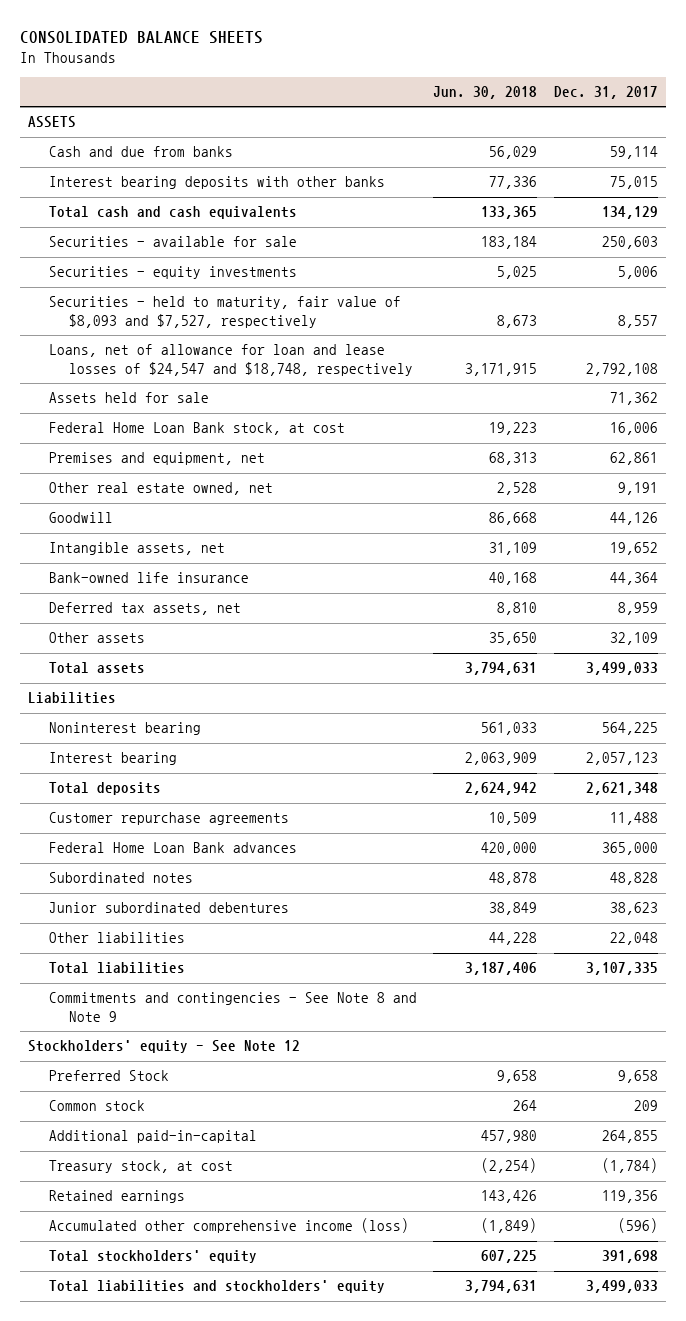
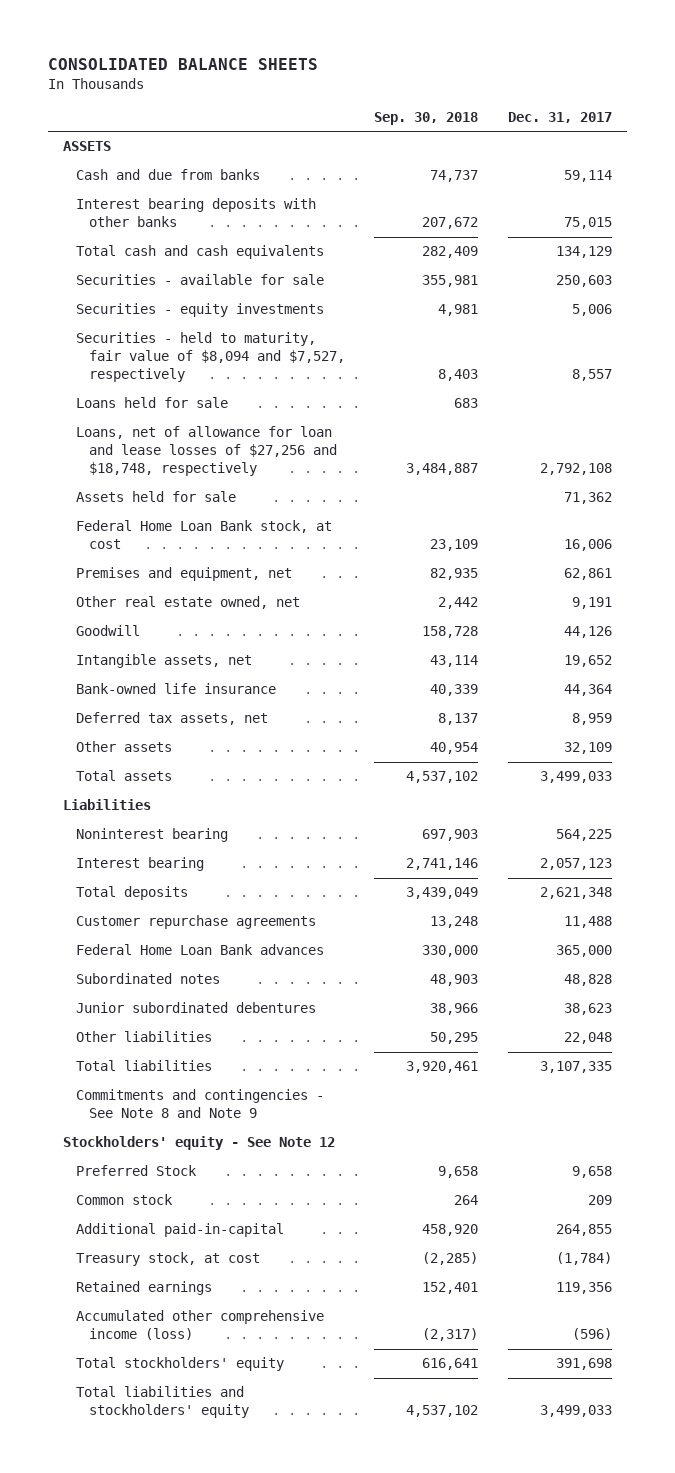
[433,85,538,99] Jun. 30, 2018 -> none
none -> [374,112,479,126] Sep. 30, 2018
[48,296,401,328] Securities - held to maturity, fair value of $8,093 and $7,527, respectively -> [75,332,345,383] Securities - held to maturity, fair value of $8,094 and $7,527, respectively
none -> [75,397,228,409] Loans held for sale
[48,344,414,376] Loans, net of allowance for loan and lease losses of $24,547 and $18,748, respectively -> [75,426,337,477] Loans, net of allowance for loan and lease losses of $27,256 and $18,748, respectively

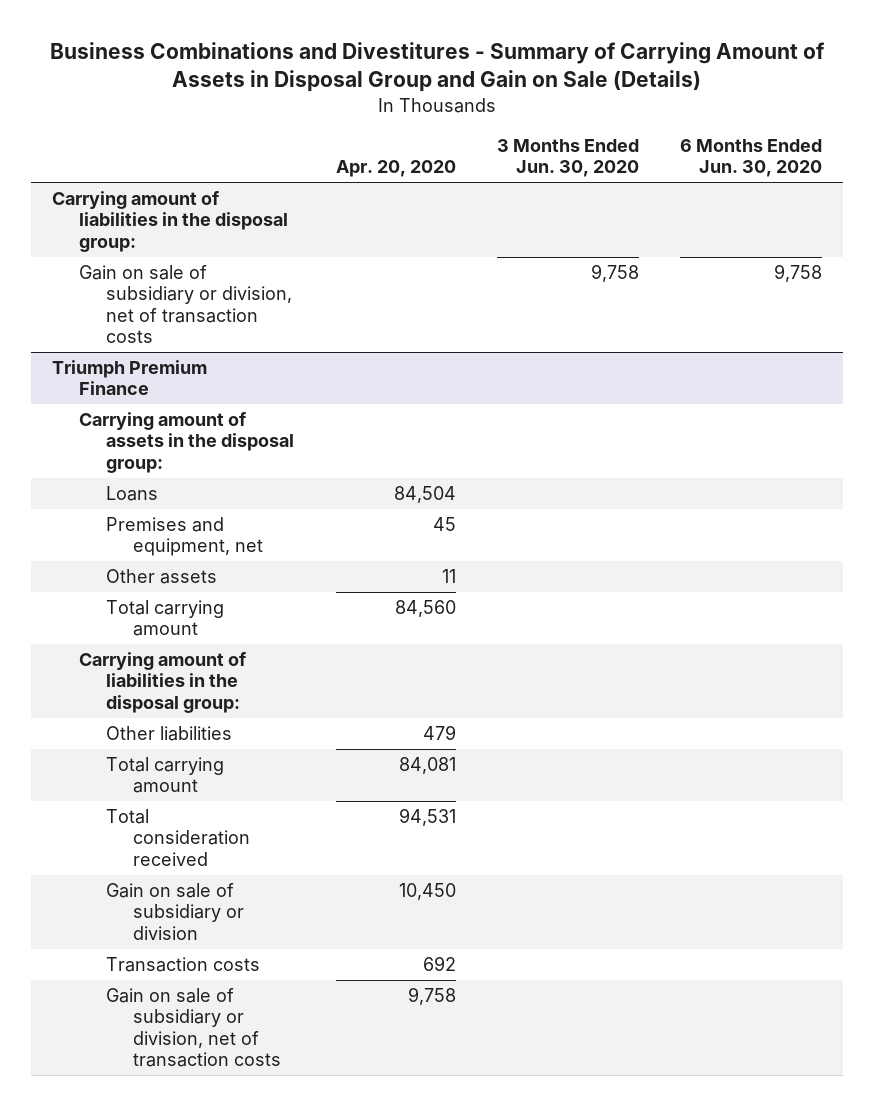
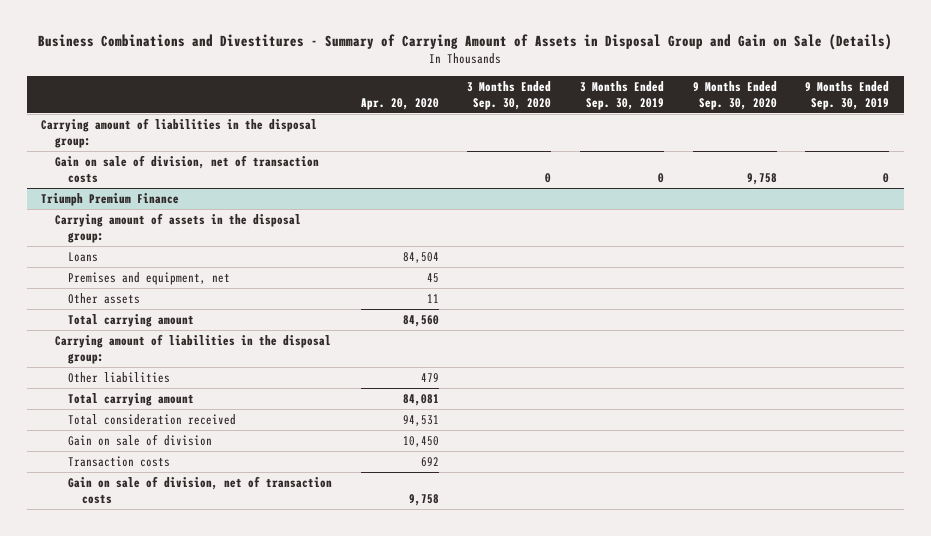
[496,138,639,178] 3 Months Ended Jun. 30, 2020 -> none
[680,138,823,178] 6 Months Ended Jun. 30, 2020 -> none
none -> [467,80,552,110] 3 Months Ended Sep. 30, 2020
none -> [580,80,665,110] 3 Months Ended Sep. 30, 2019
none -> [692,80,777,110] 9 Months Ended Sep. 30, 2020
none -> [805,80,890,110] 9 Months Ended Sep. 30, 2019
[79,265,293,344] Gain on sale of subsidiary or division, net of transaction costs -> [54,155,319,183] Gain on sale of division, net of transaction costs
[106,883,245,940] Gain on sale of subsidiary or division -> [68,434,213,447] Gain on sale of division
[106,988,282,1068] Gain on sale of subsidiary or division, net of transaction costs -> [68,476,333,504] Gain on sale of division, net of transaction costs

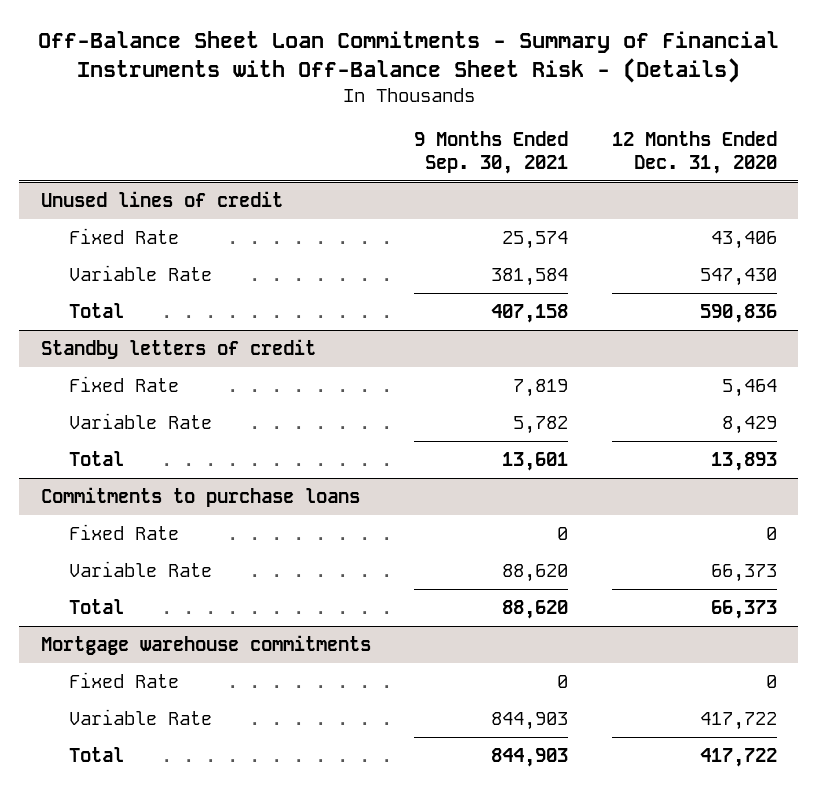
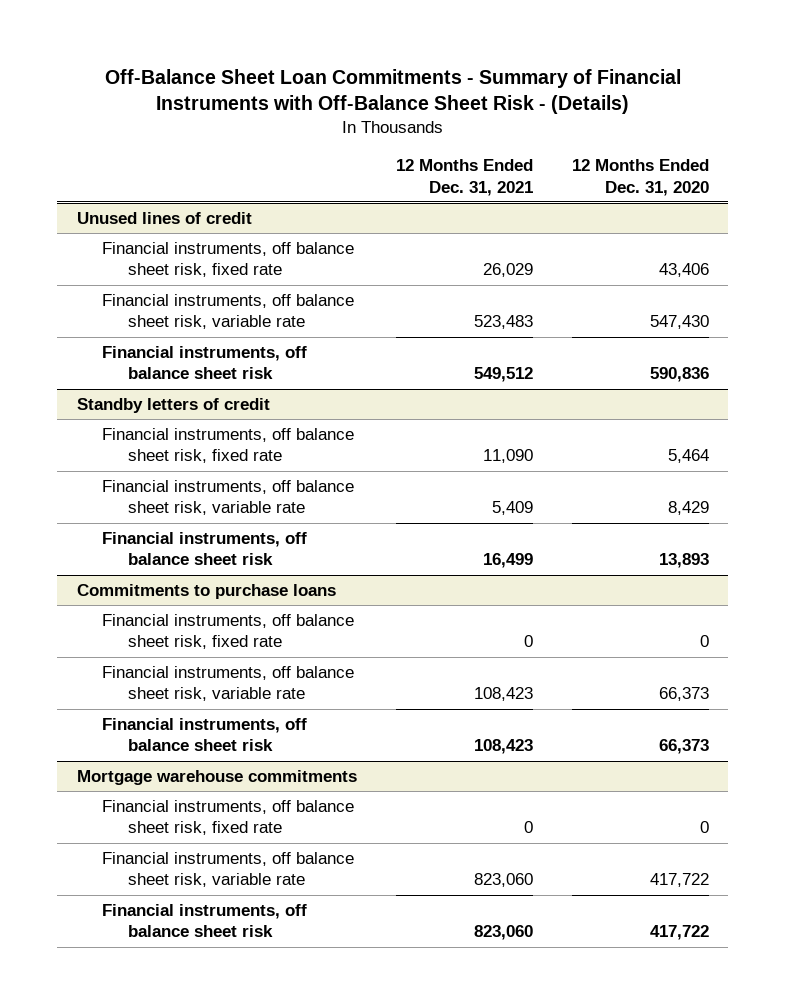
[414,131,569,174] 9 Months Ended Sep. 30, 2021 -> none
none -> [395,159,533,196] 12 Months Ended Dec. 31, 2021
[68,228,179,245] Fixed Rate -> [102,242,355,278] Financial instruments, off balance sheet risk, fixed rate
[68,265,212,282] Variable Rate -> [102,294,355,330] Financial instruments, off balance sheet risk, variable rate
[68,303,124,319] Total -> [102,346,308,380] Financial instruments, off balance sheet risk
[68,376,179,393] Fixed Rate -> [102,428,355,464] Financial instruments, off balance sheet risk, fixed rate
[68,413,212,430] Variable Rate -> [102,480,355,516] Financial instruments, off balance sheet risk, variable rate
[68,451,124,467] Total -> [102,532,308,566] Financial instruments, off balance sheet risk
[68,524,179,541] Fixed Rate -> [102,614,355,650] Financial instruments, off balance sheet risk, fixed rate
[68,561,212,578] Variable Rate -> [102,666,355,702] Financial instruments, off balance sheet risk, variable rate
[68,599,124,615] Total -> [102,718,308,752] Financial instruments, off balance sheet risk
[68,672,179,689] Fixed Rate -> [102,800,355,836] Financial instruments, off balance sheet risk, fixed rate
[68,709,212,726] Variable Rate -> [102,852,355,888] Financial instruments, off balance sheet risk, variable rate
[68,747,124,763] Total -> [102,904,308,938] Financial instruments, off balance sheet risk

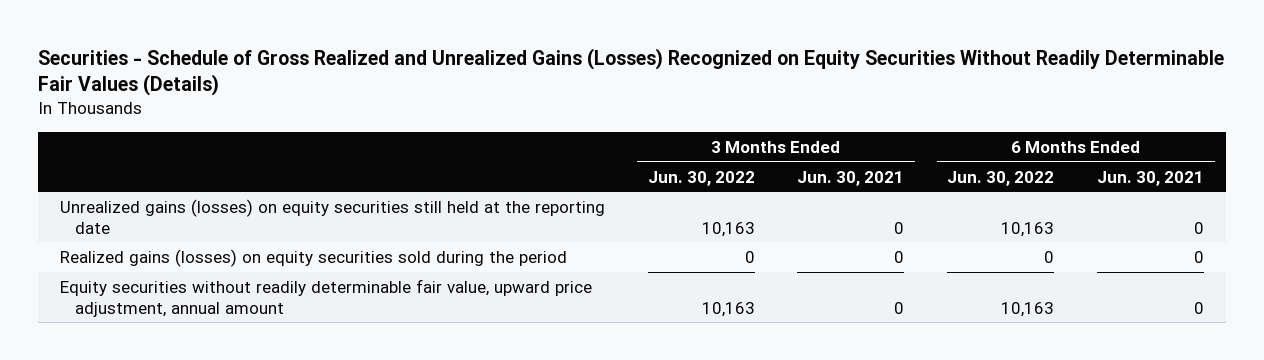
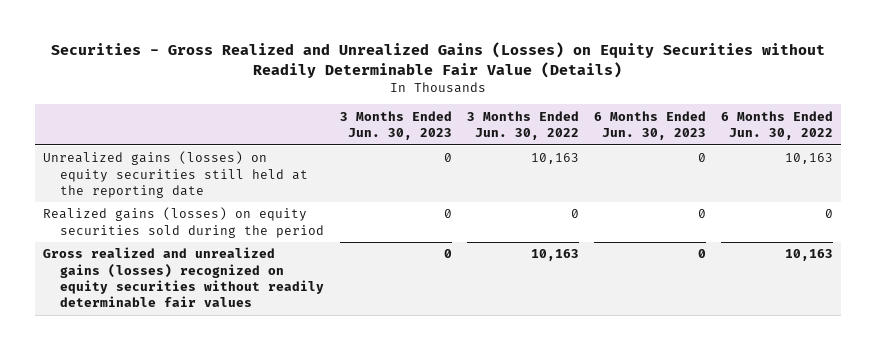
[38,47,1225,97] Securities - Schedule of Gross Realized and Unrealized Gains (Losses) Recognized on Equity Securities Without Readily Determinable Fair Values (Details) -> [51,41,826,78] Securities - Gross Realized and Unrealized Gains (Losses) on Equity Securities without Readily Determinable Fair Value (Details)
[797,170,905,186] Jun. 30, 2021 -> none
[1097,170,1205,186] Jun. 30, 2021 -> none
none -> [339,110,452,141] 3 Months Ended Jun. 30, 2023
none -> [594,110,707,141] 6 Months Ended Jun. 30, 2023
[59,279,592,317] Equity securities without readily determinable fair value, upward price adjustment, annual amount -> [42,247,325,308] Gross realized and unrealized gains (losses) recognized on equity securities without readily determinable fair values

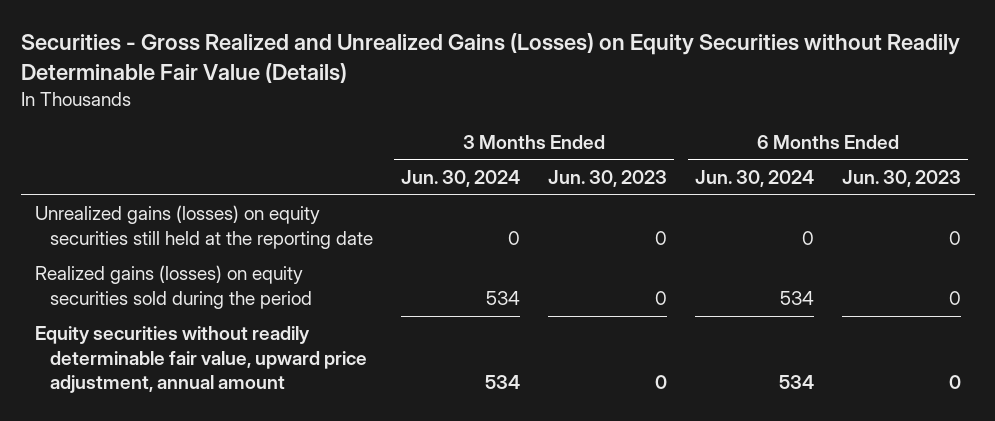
[466,110,579,141] 3 Months Ended Jun. 30, 2022 -> none
[721,110,834,141] 6 Months Ended Jun. 30, 2022 -> none
none -> [400,170,520,188] Jun. 30, 2024
none -> [694,170,814,188] Jun. 30, 2024
[42,247,325,308] Gross realized and unrealized gains (losses) recognized on equity securities without readily determinable fair values -> [34,326,367,394] Equity securities without readily determinable fair value, upward price adjustment, annual amount

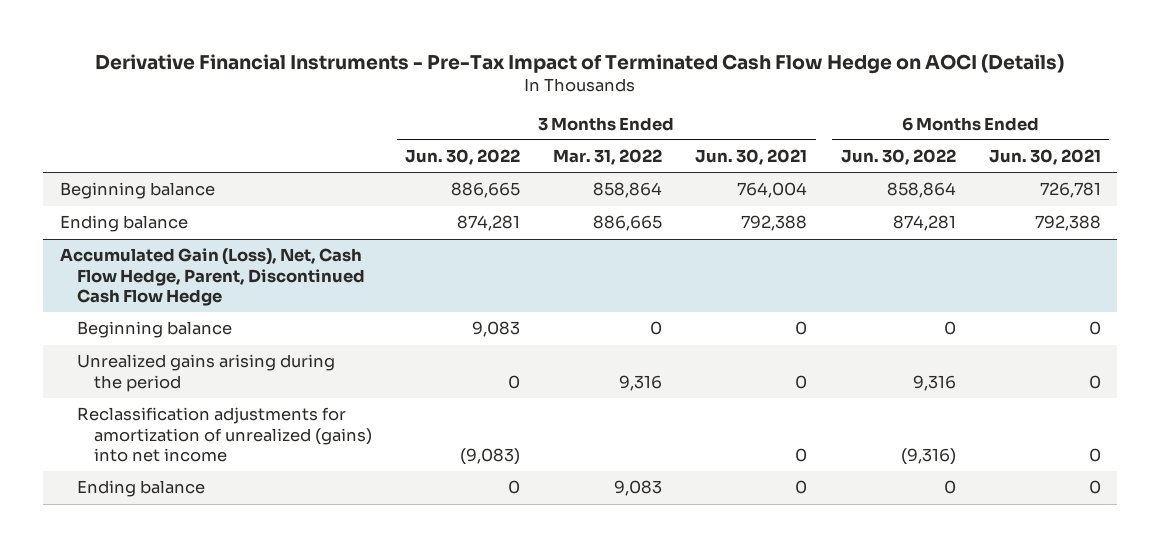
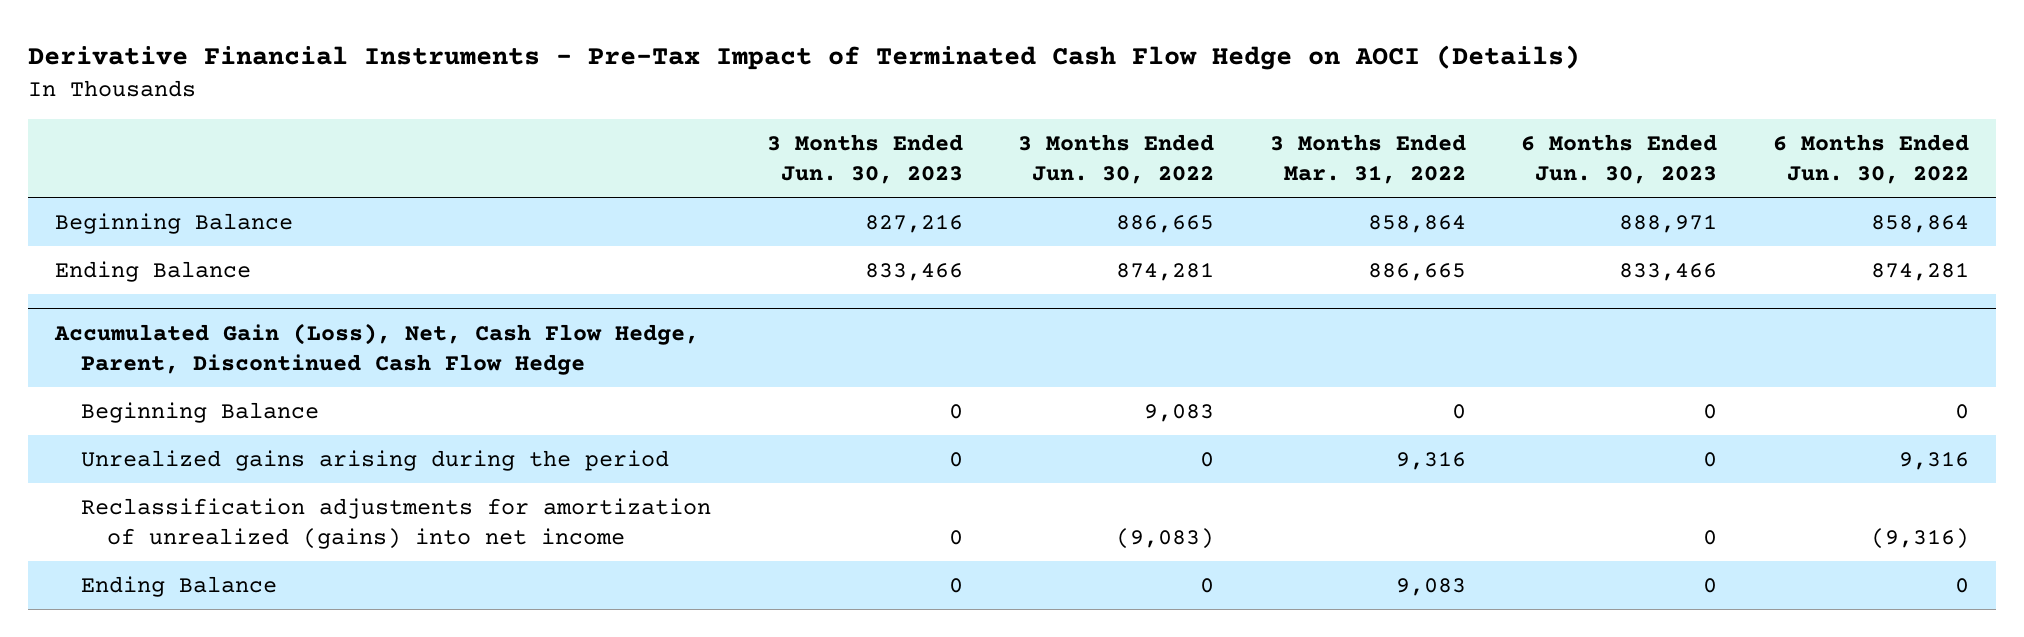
[695,149,808,166] Jun. 30, 2021 -> none
[988,149,1101,166] Jun. 30, 2021 -> none
none -> [766,134,963,184] 3 Months Ended Jun. 30, 2023
none -> [1521,134,1718,184] 6 Months Ended Jun. 30, 2023
[59,182,215,200] Beginning balance -> [55,212,294,234] Beginning Balance
[59,215,188,233] Ending balance -> [55,260,252,282] Ending Balance
[76,321,232,339] Beginning balance -> [81,401,320,423] Beginning Balance
[76,480,205,498] Ending balance -> [81,575,278,597] Ending Balance

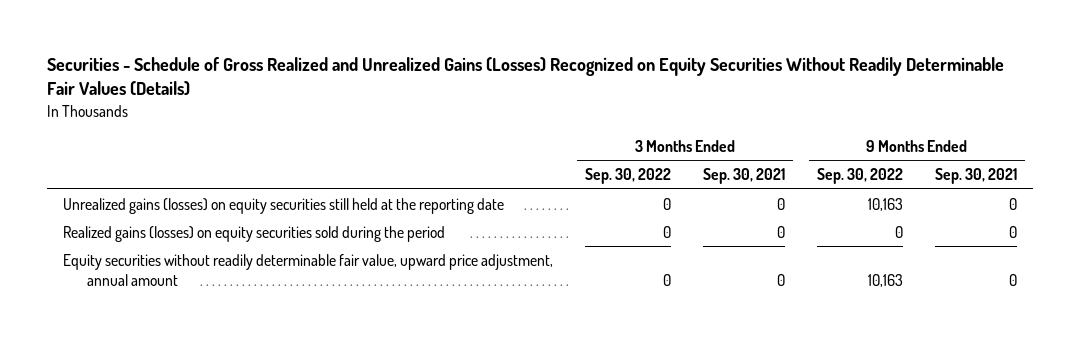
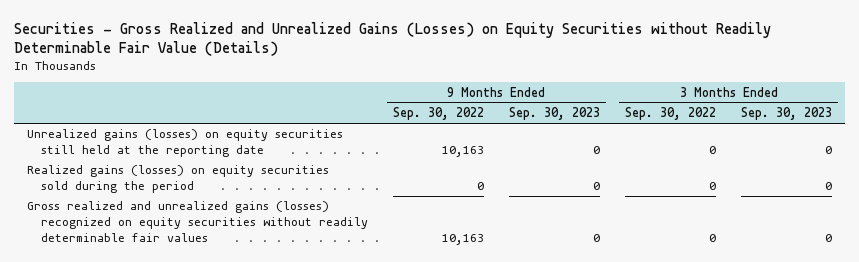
[46,56,1004,97] Securities - Schedule of Gross Realized and Unrealized Gains (Losses) Recognized on Equity Securities Without Readily Determinable Fair Values (Details) -> [14,21,772,57] Securities - Gross Realized and Unrealized Gains (Losses) on Equity Securities without Readily Determinable Fair Value (Details)
[702,168,785,185] Sep. 30, 2021 -> none
[935,168,1018,185] Sep. 30, 2021 -> none
none -> [508,107,600,121] Sep. 30, 2023
none -> [741,107,833,121] Sep. 30, 2023
[62,253,553,286] Equity securities without readily determinable fair value, upward price adjustment, annual amount -> [26,201,368,243] Gross realized and unrealized gains (losses) recognized on equity securities without readily determinable fair values

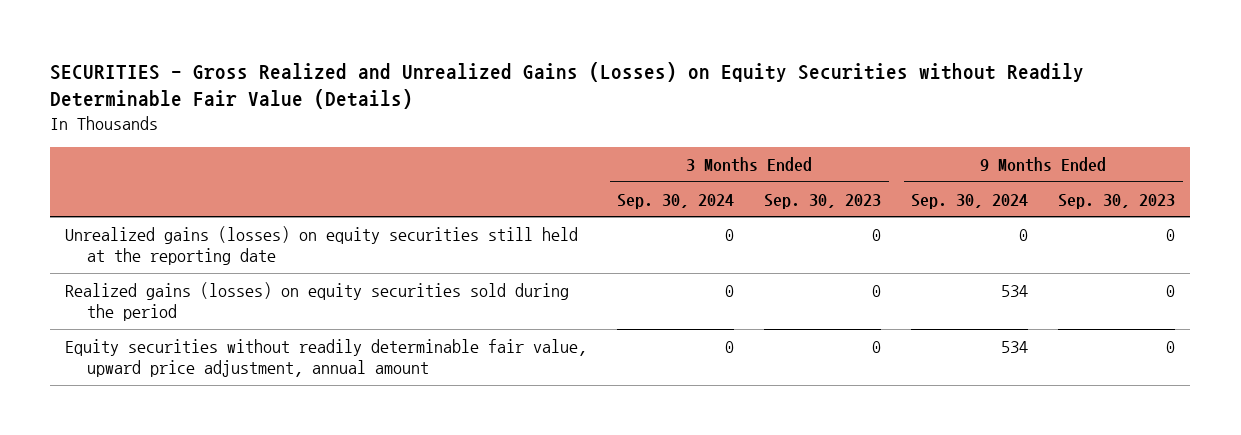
[14,21,772,57] Securities - Gross Realized and Unrealized Gains (Losses) on Equity Securities without Readily Determinable Fair Value (Details) -> [50,61,1085,110] SECURITIES - Gross Realized and Unrealized Gains (Losses) on Equity Securities without Readily Determinable Fair Value (Details)
[392,107,484,121] Sep. 30, 2022 -> none
[625,107,717,121] Sep. 30, 2022 -> none
none -> [617,193,735,209] Sep. 30, 2024
none -> [911,193,1029,209] Sep. 30, 2024
[26,201,368,243] Gross realized and unrealized gains (losses) recognized on equity securities without readily determinable fair values -> [65,338,588,378] Equity securities without readily determinable fair value, upward price adjustment, annual amount

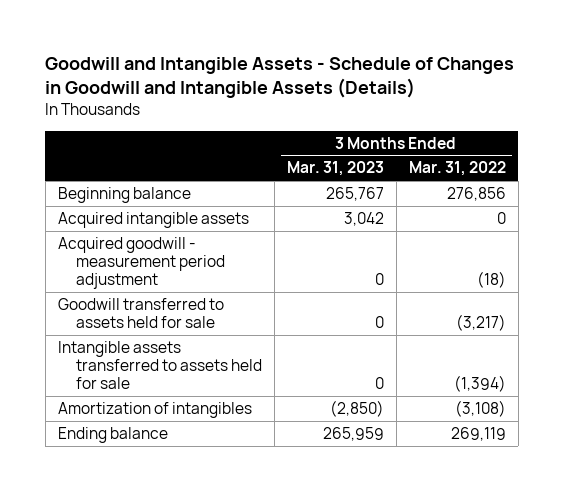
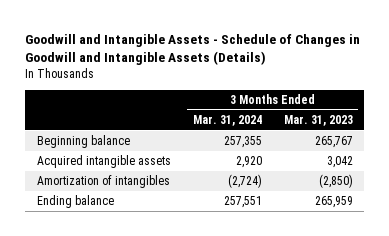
[408,161,506,177] Mar. 31, 2022 -> none
none -> [192,115,262,127] Mar. 31, 2024
[57,237,225,290] Acquired goodwill - measurement period adjustment -> none
[57,298,224,329] Goodwill transferred to assets held for sale -> none
[57,341,262,390] Intangible assets transferred to assets held for sale -> none

